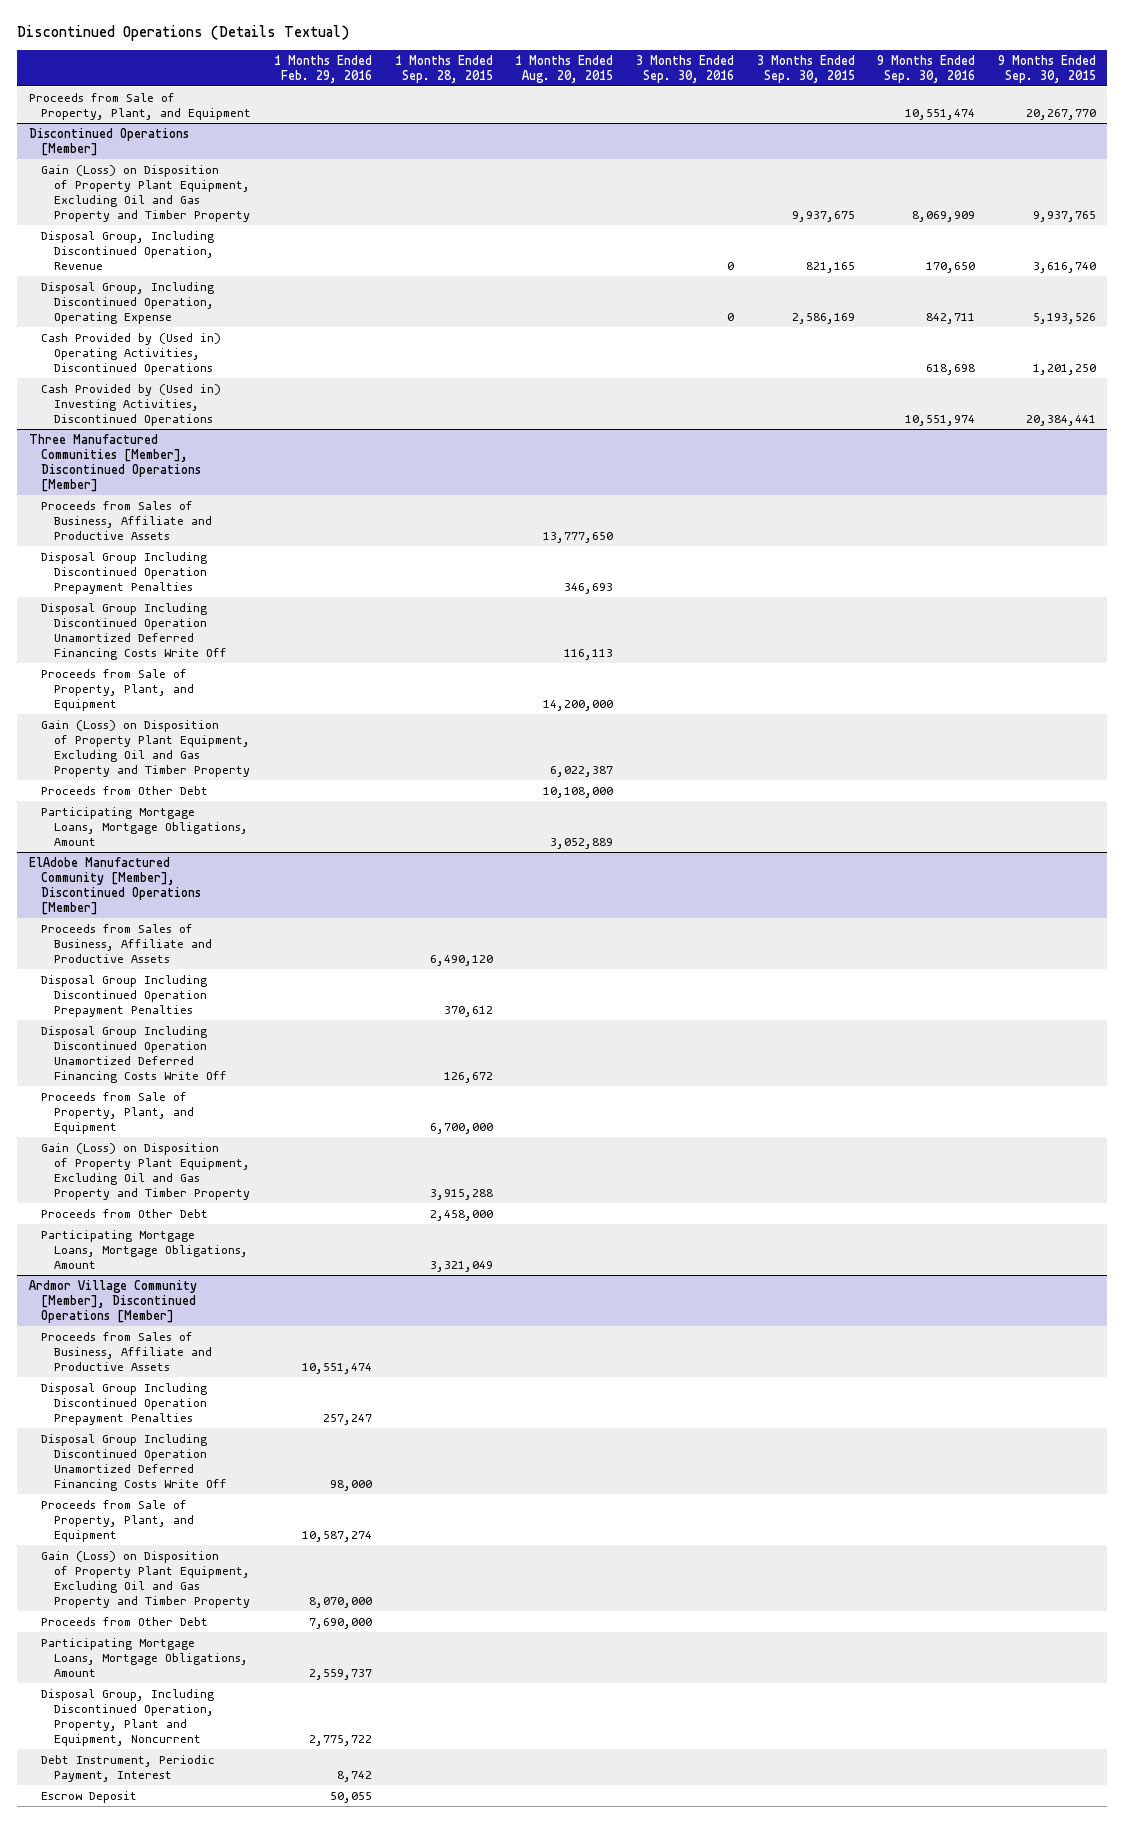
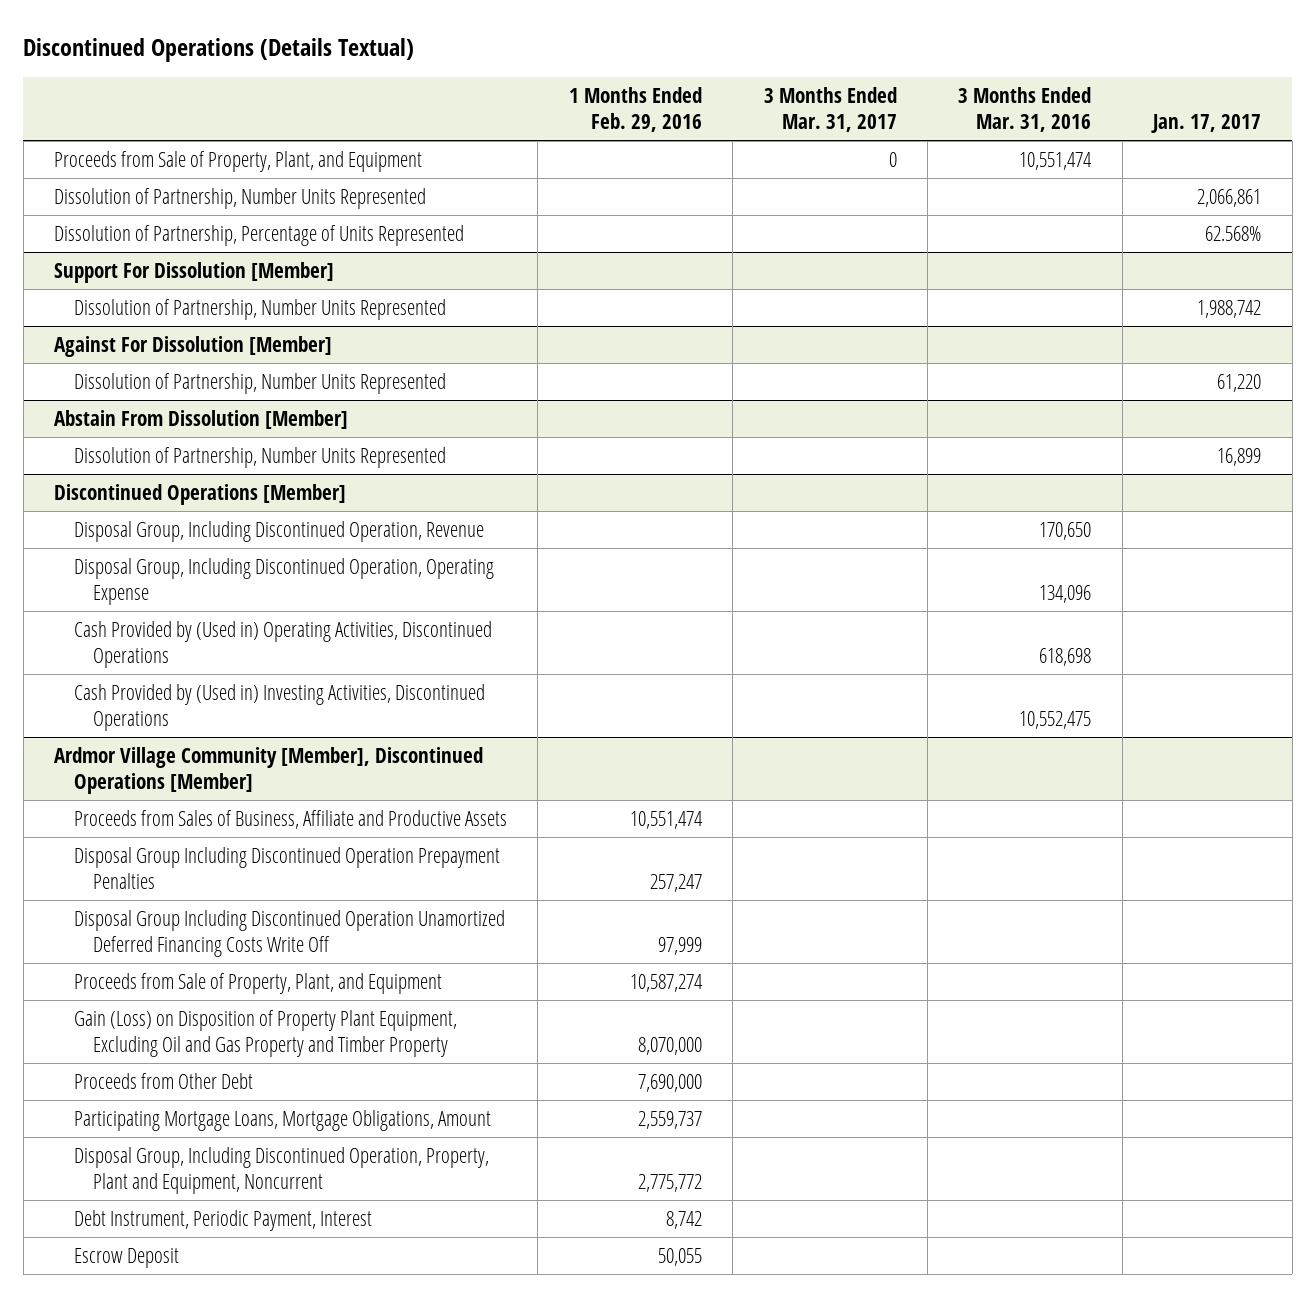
[394,54,493,83] 1 Months Ended Sep. 28, 2015 -> none
[515,54,614,83] 1 Months Ended Aug. 20, 2015 -> none
[635,54,734,83] 3 Months Ended Sep. 30, 2016 -> none
[756,54,855,83] 3 Months Ended Sep. 30, 2015 -> none
[877,54,976,83] 9 Months Ended Sep. 30, 2016 -> none
[998,54,1097,83] 9 Months Ended Sep. 30, 2015 -> none
none -> [763,86,897,133] 3 Months Ended Mar. 31, 2017
none -> [958,86,1092,133] 3 Months Ended Mar. 31, 2016
none -> [1151,114,1262,134] Jan. 17, 2017
none -> [54,187,427,209] Dissolution of Partnership, Number Units Represented
none -> [54,224,465,246] Dissolution of Partnership, Percentage of Units Represented
none -> [54,261,335,283] Support For Dissolution [Member]
none -> [73,298,446,320] Dissolution of Partnership, Number Units Represented
none -> [54,335,333,357] Against For Dissolution [Member]
none -> [73,372,446,394] Dissolution of Partnership, Number Units Represented
none -> [54,409,349,429] Abstain From Dissolution [Member]
none -> [73,446,446,468] Dissolution of Partnership, Number Units Represented
[41,165,250,223] Gain (Loss) on Disposition of Property Plant Equipment, Excluding Oil and Gas Property and Timber Property -> none
[28,434,202,493] Three Manufactured Communities [Member], Discontinued Operations [Member] -> none
[41,501,212,541] Proceeds from Sales of Business, Affiliate and Productive Assets -> none
[41,552,208,595] Disposal Group Including Discontinued Operation Prepayment Penalties -> none
[41,603,227,661] Disposal Group Including Discontinued Operation Unamortized Deferred Financing Costs Write Off -> none
[41,669,194,712] Proceeds from Sale of Property, Plant, and Equipment -> none
[41,720,250,778] Gain (Loss) on Disposition of Property Plant Equipment, Excluding Oil and Gas Property and Timber Property -> none
[41,786,209,796] Proceeds from Other Debt -> none
[41,807,248,847] Participating Mortgage Loans, Mortgage Obligations, Amount -> none
[28,857,202,916] ElAdobe Manufactured Community [Member], Discontinued Operations [Member] -> none
[41,924,212,964] Proceeds from Sales of Business, Affiliate and Productive Assets -> none
[41,975,208,1018] Disposal Group Including Discontinued Operation Prepayment Penalties -> none
[41,1026,227,1084] Disposal Group Including Discontinued Operation Unamortized Deferred Financing Costs Write Off -> none
[41,1092,194,1135] Proceeds from Sale of Property, Plant, and Equipment -> none
[41,1143,250,1201] Gain (Loss) on Disposition of Property Plant Equipment, Excluding Oil and Gas Property and Timber Property -> none
[41,1209,209,1219] Proceeds from Other Debt -> none
[41,1230,248,1270] Participating Mortgage Loans, Mortgage Obligations, Amount -> none
[329,1480,372,1492] 98,000 -> [657,937,702,956] 97,999
[308,1735,372,1747] 2,775,722 -> [637,1174,702,1193] 2,775,772

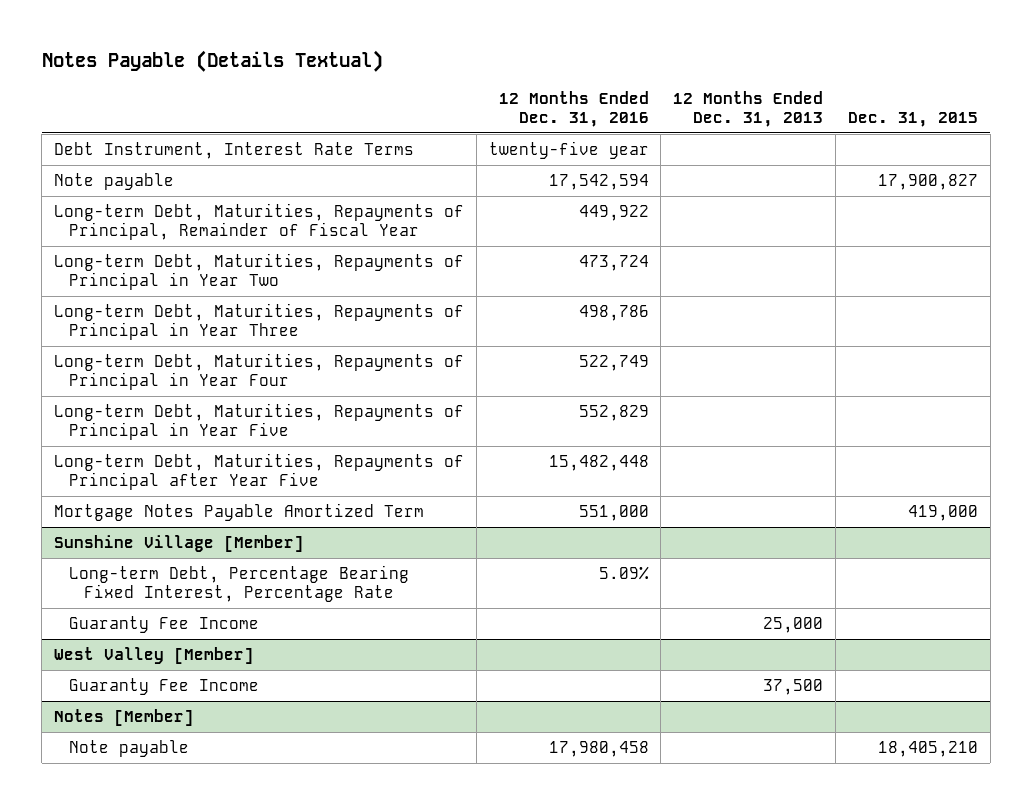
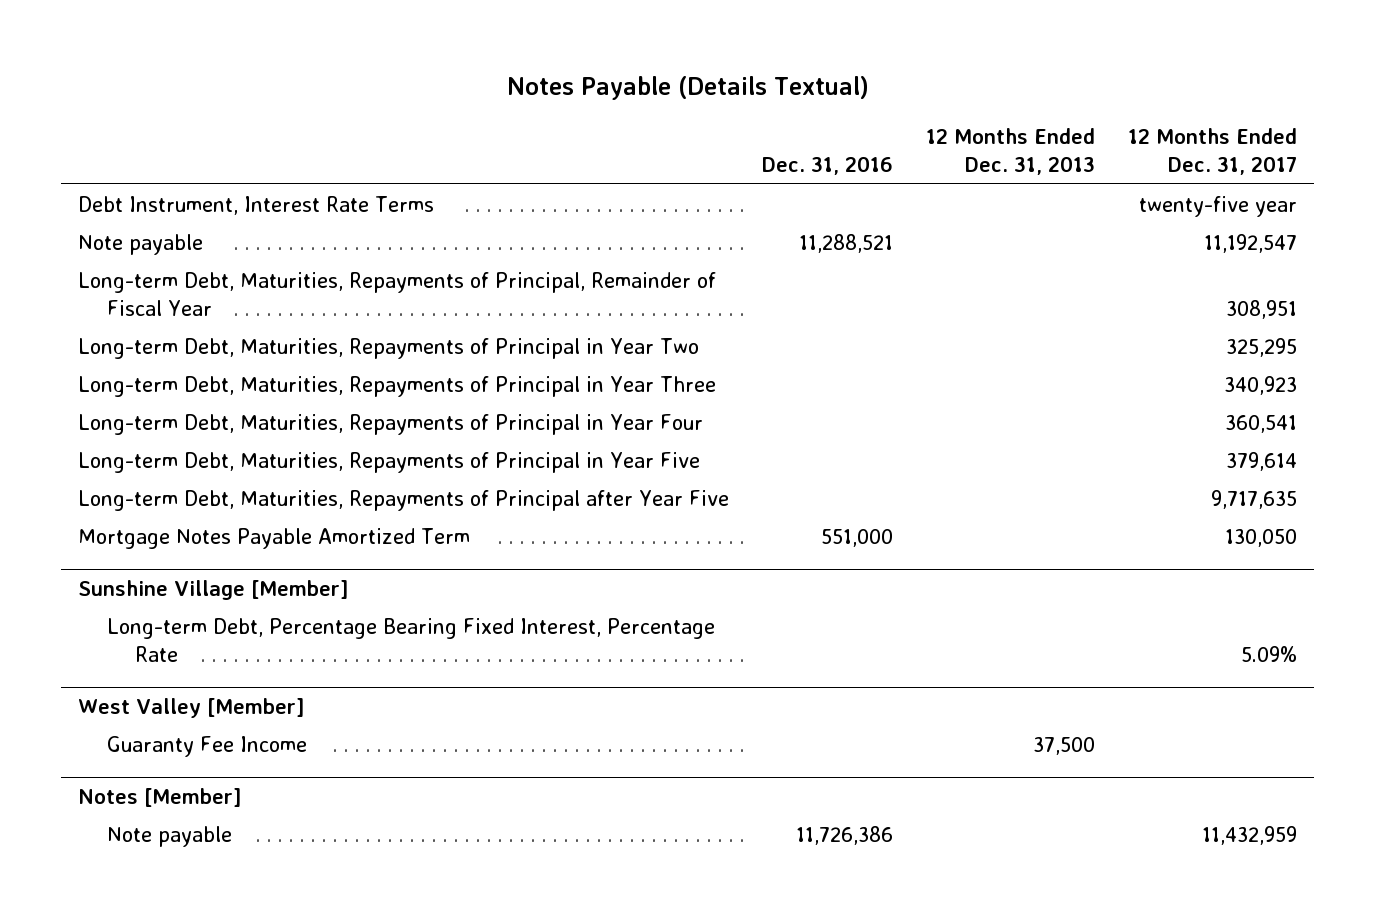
[498,90,649,127] 12 Months Ended Dec. 31, 2016 -> none
[847,111,978,127] Dec. 31, 2015 -> none
none -> [761,156,893,176] Dec. 31, 2016
none -> [1128,127,1298,176] 12 Months Ended Dec. 31, 2017
[68,616,259,634] Guaranty Fee Income -> none

